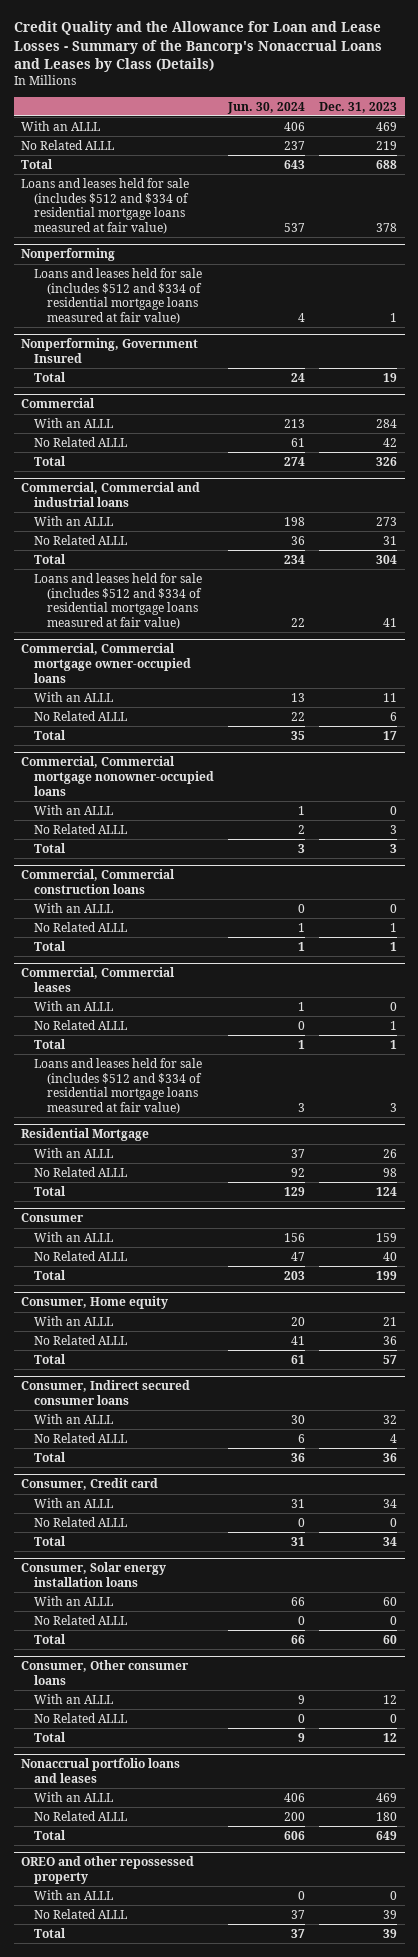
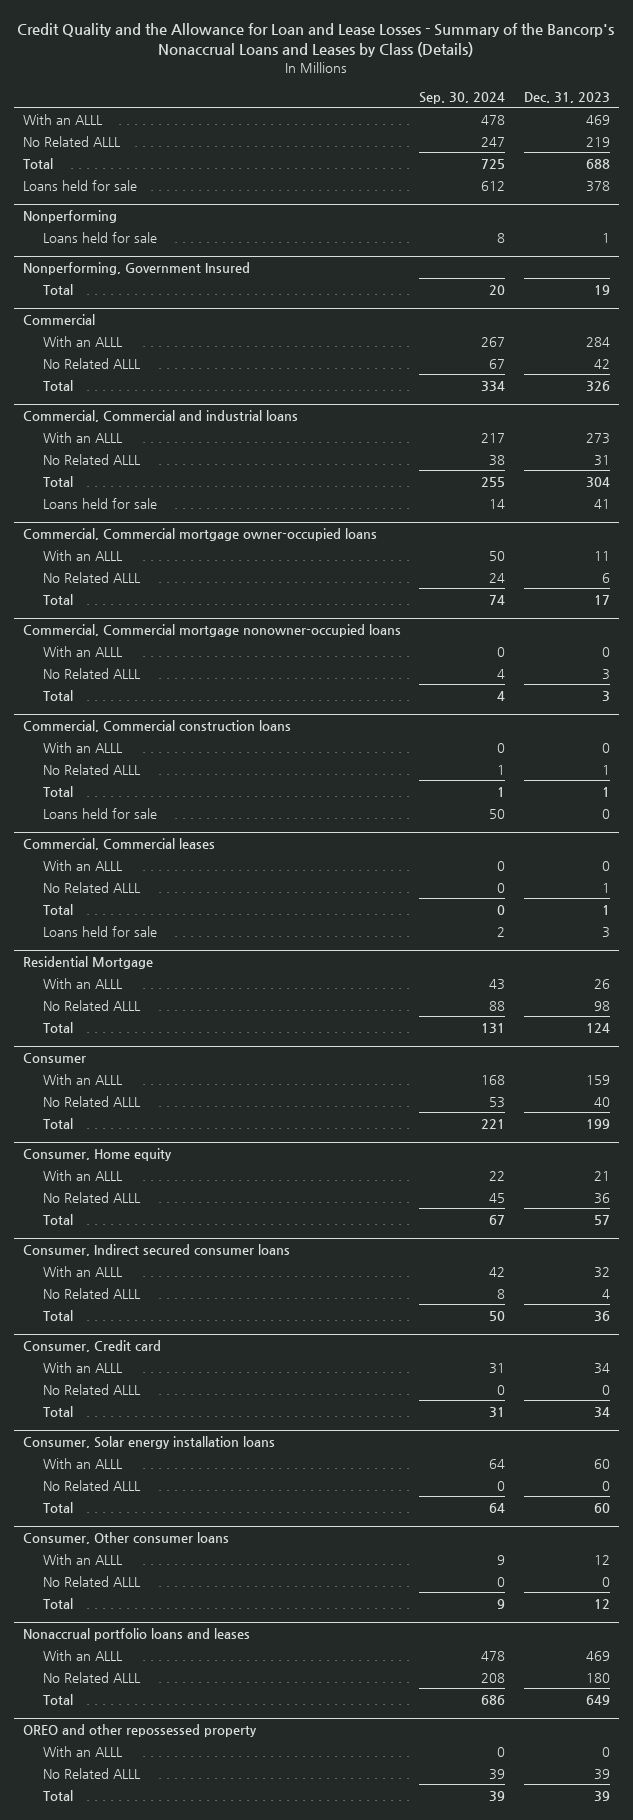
[227,101,306,114] Jun. 30, 2024 -> none
none -> [419,91,506,104] Sep. 30, 2024
[20,177,189,235] Loans and leases held for sale (includes $512 and $334 of residential mortgage loans measured at fair value) -> [23,179,138,191] Loans held for sale
[33,267,202,325] Loans and leases held for sale (includes $512 and $334 of residential mortgage loans measured at fair value) -> [42,231,157,243] Loans held for sale
[33,572,202,630] Loans and leases held for sale (includes $512 and $334 of residential mortgage loans measured at fair value) -> [42,497,157,509] Loans held for sale
none -> [42,807,157,819] Loans held for sale
[33,1057,202,1115] Loans and leases held for sale (includes $512 and $334 of residential mortgage loans measured at fair value) -> [42,925,157,937] Loans held for sale

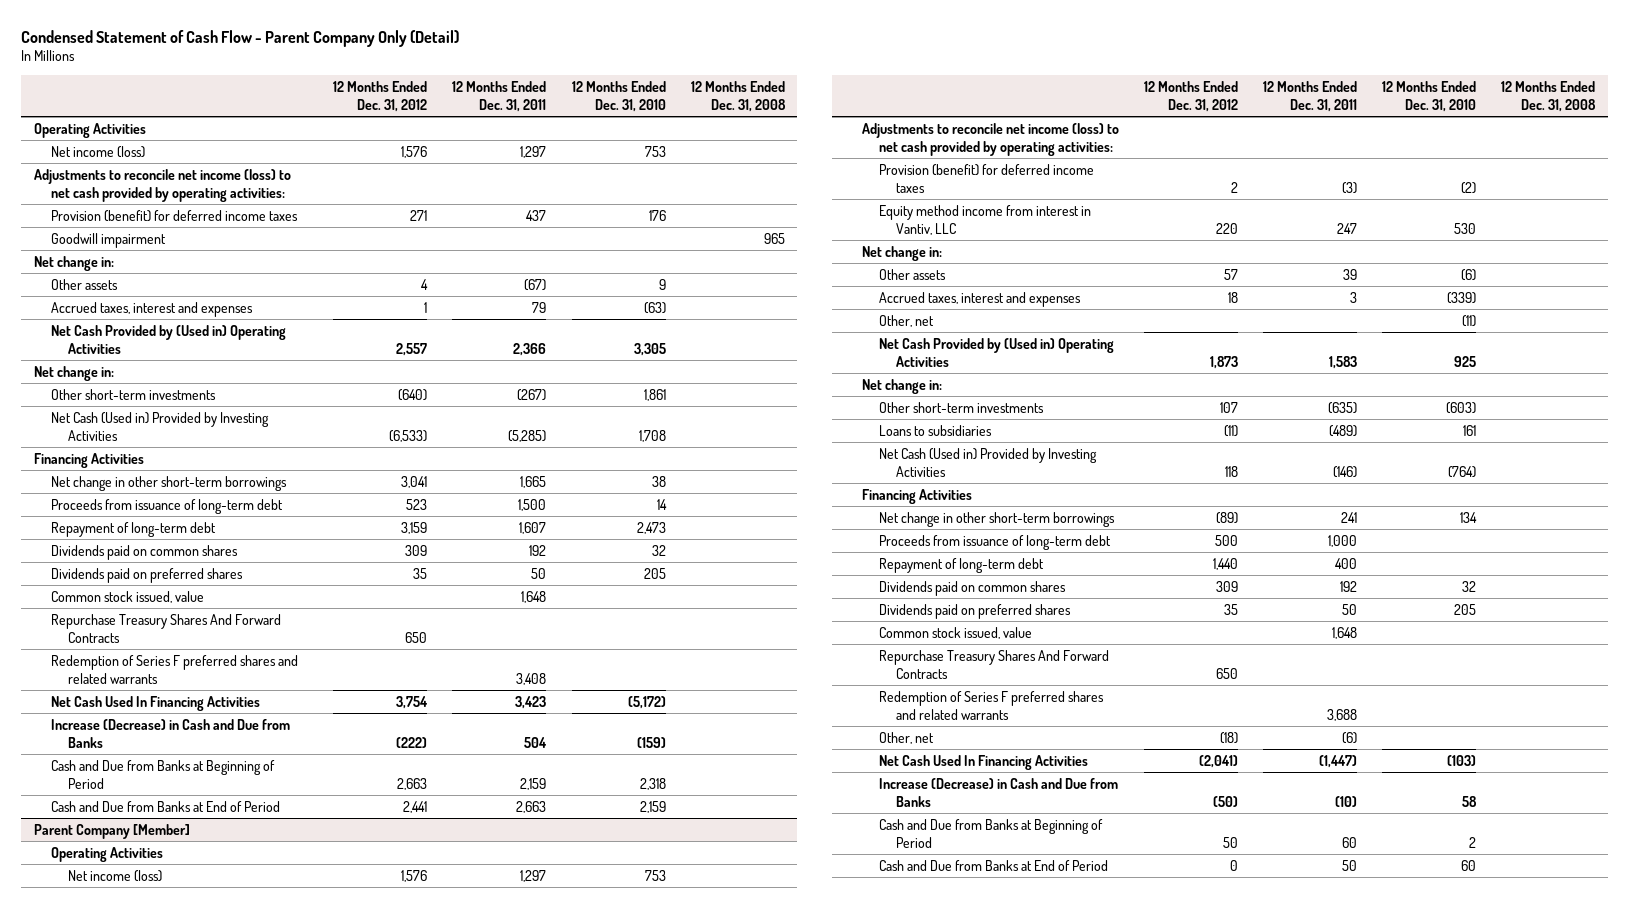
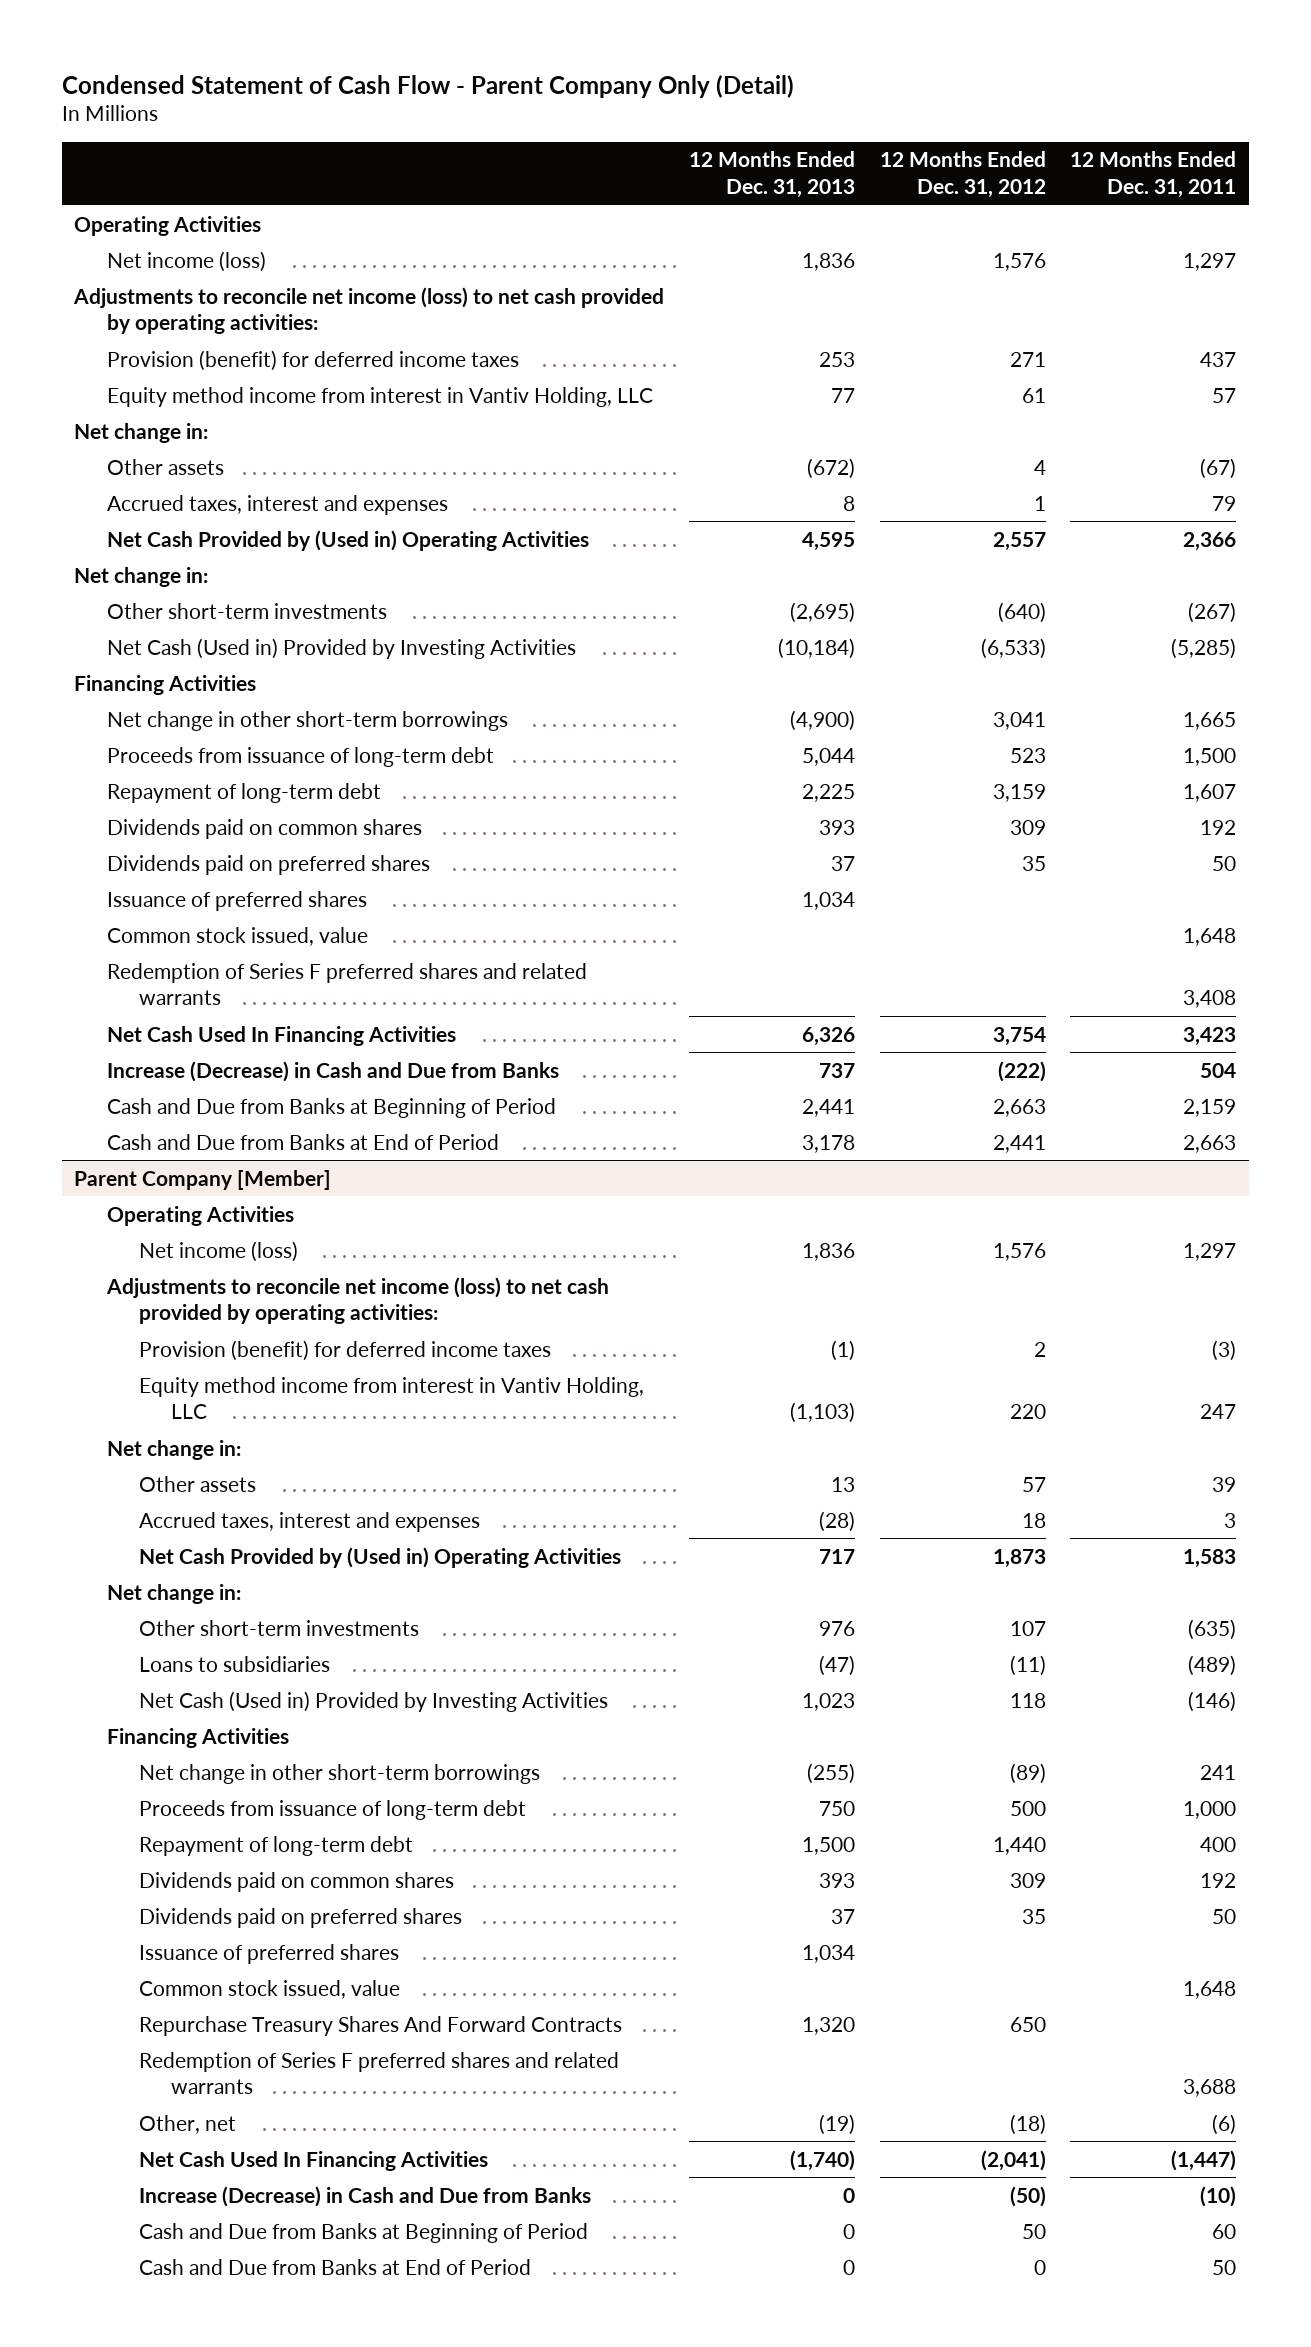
[571,80,666,112] 12 Months Ended Dec. 31, 2010 -> none
[690,80,786,112] 12 Months Ended Dec. 31, 2008 -> none
none -> [688,151,855,198] 12 Months Ended Dec. 31, 2013
[51,232,167,248] Goodwill impairment -> none
none -> [106,386,653,407] Equity method income from interest in Vantiv Holding, LLC
none -> [106,890,367,911] Issuance of preferred shares
[51,613,282,643] Repurchase Treasury Shares And Forward Contracts -> none
[878,204,1091,235] Equity method income from interest in Vantiv, LLC -> [138,1376,644,1419] Equity method income from interest in Vantiv Holding, LLC
[878,314,934,327] Other, net -> none
none -> [138,1943,399,1964] Issuance of preferred shares

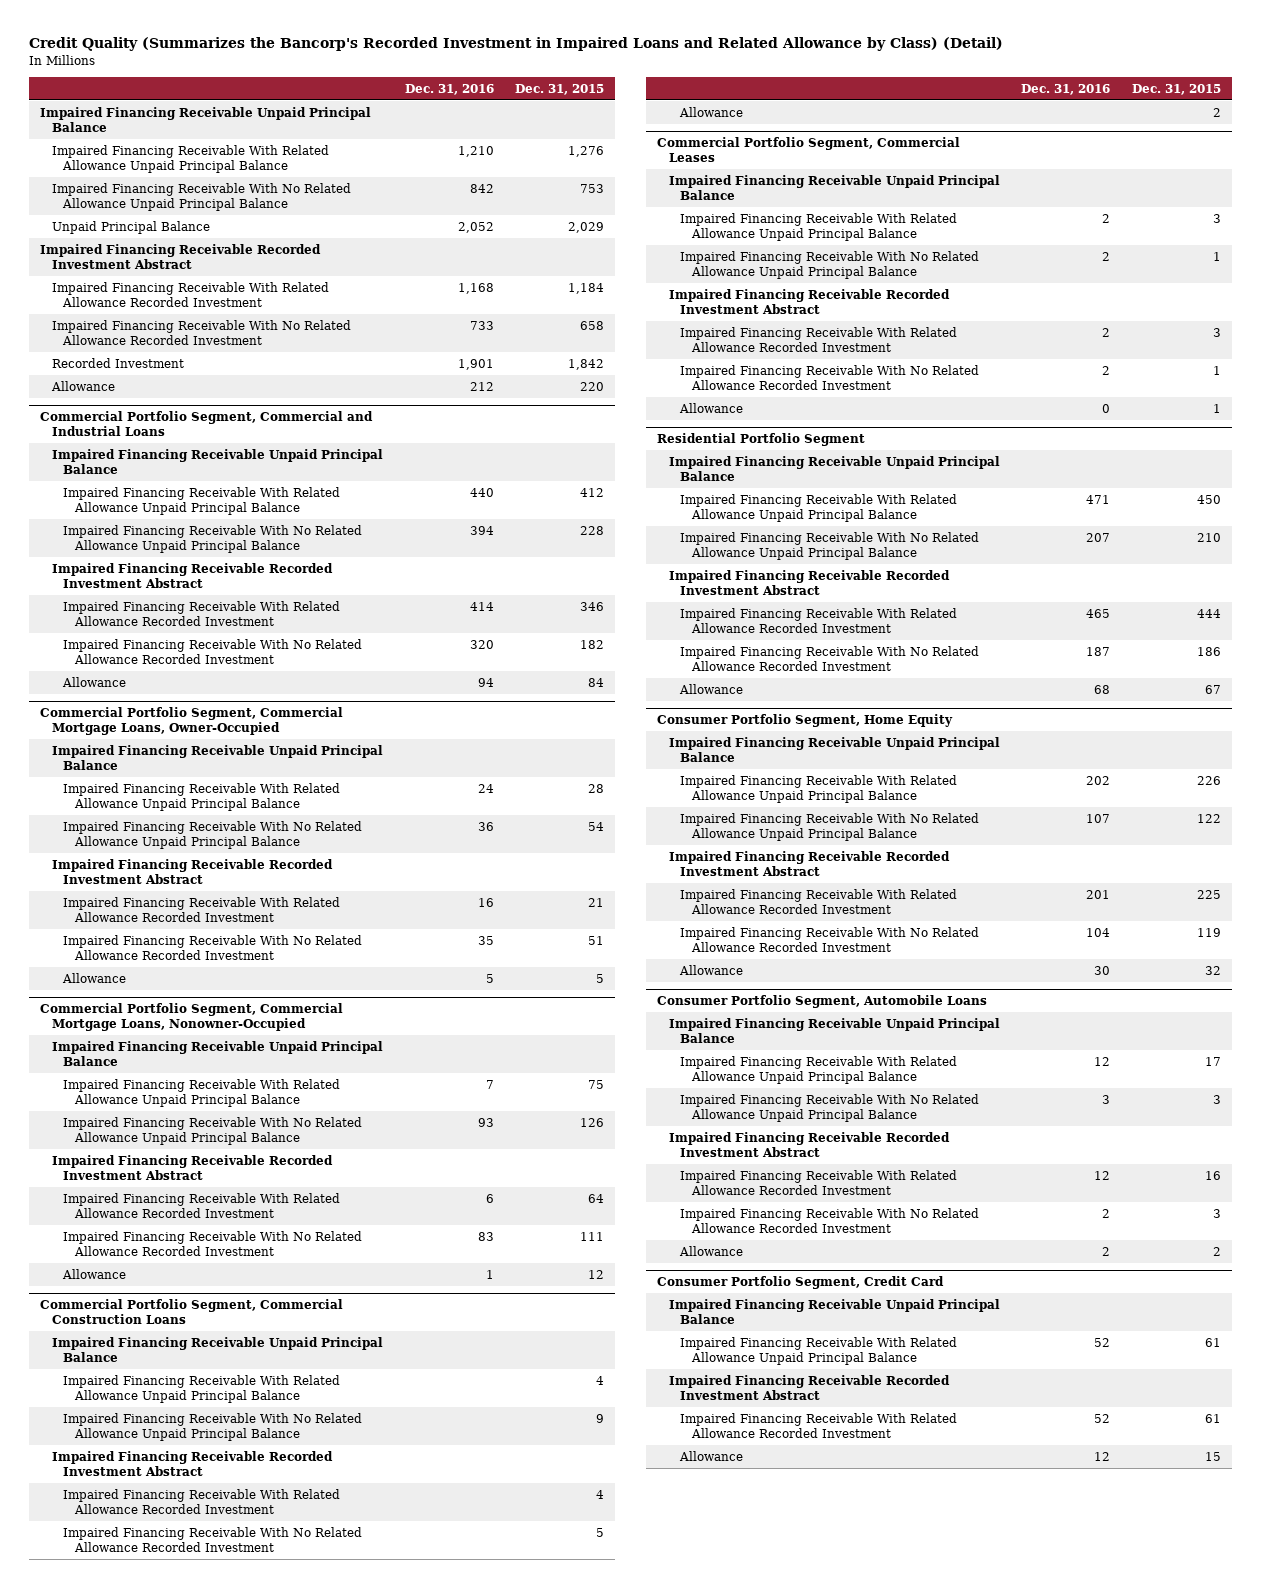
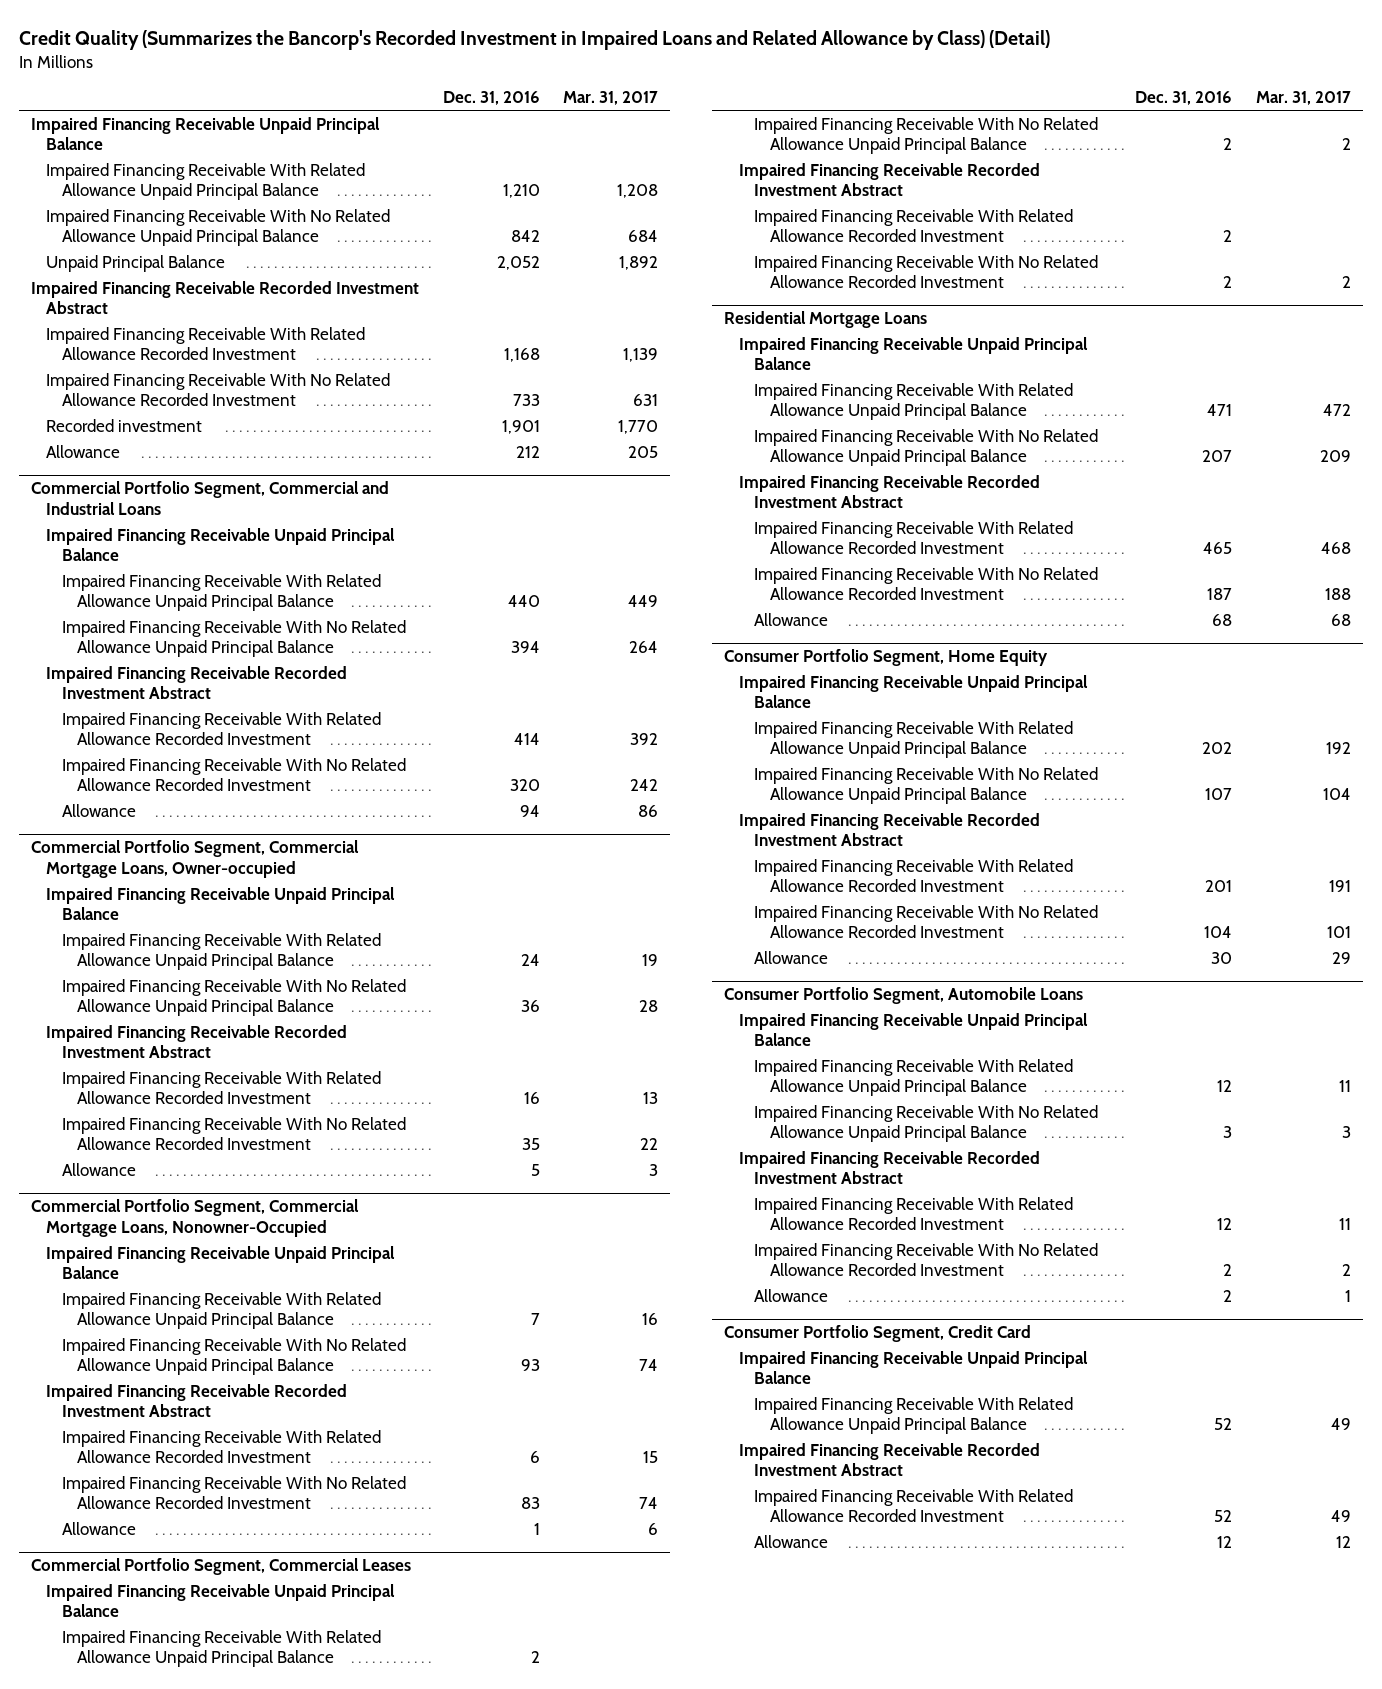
[515,83,605,95] Dec. 31, 2015 -> none
none -> [563,91,659,106] Mar. 31, 2017
[51,358,184,369] Recorded Investment -> [46,418,203,432] Recorded investment
[39,707,343,736] Commercial Portfolio Segment, Commercial Mortgage Loans, Owner-Occupied -> [30,840,359,878] Commercial Portfolio Segment, Commercial Mortgage Loans, Owner-occupied
[39,1299,343,1325] Commercial Portfolio Segment, Commercial Construction Loans -> none
[51,1337,383,1362] Impaired Financing Receivable Unpaid Principal Balance -> none
[63,1375,341,1403] Impaired Financing Receivable With Related Allowance Unpaid Principal Balance -> none
[63,1413,363,1441] Impaired Financing Receivable With No Related Allowance Unpaid Principal Balance -> none
[51,1451,333,1476] Impaired Financing Receivable Recorded Investment Abstract -> none
[63,1489,341,1514] Impaired Financing Receivable With Related Allowance Recorded Investment -> none
[63,1527,363,1552] Impaired Financing Receivable With No Related Allowance Recorded Investment -> none
[679,107,744,118] Allowance -> none
[679,403,744,414] Allowance -> none
[656,433,865,447] Residential Portfolio Segment -> [723,311,927,329] Residential Mortgage Loans

